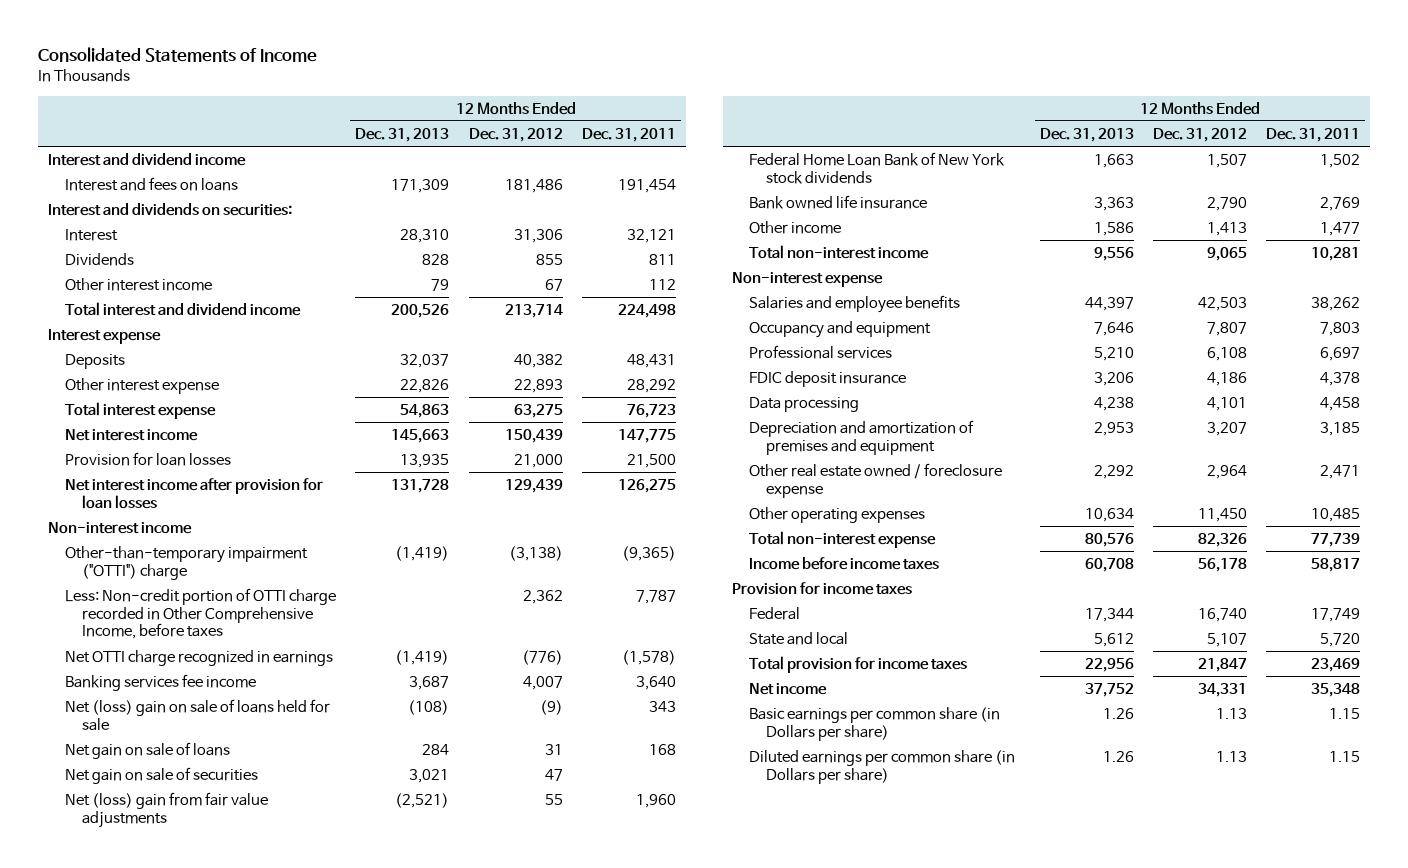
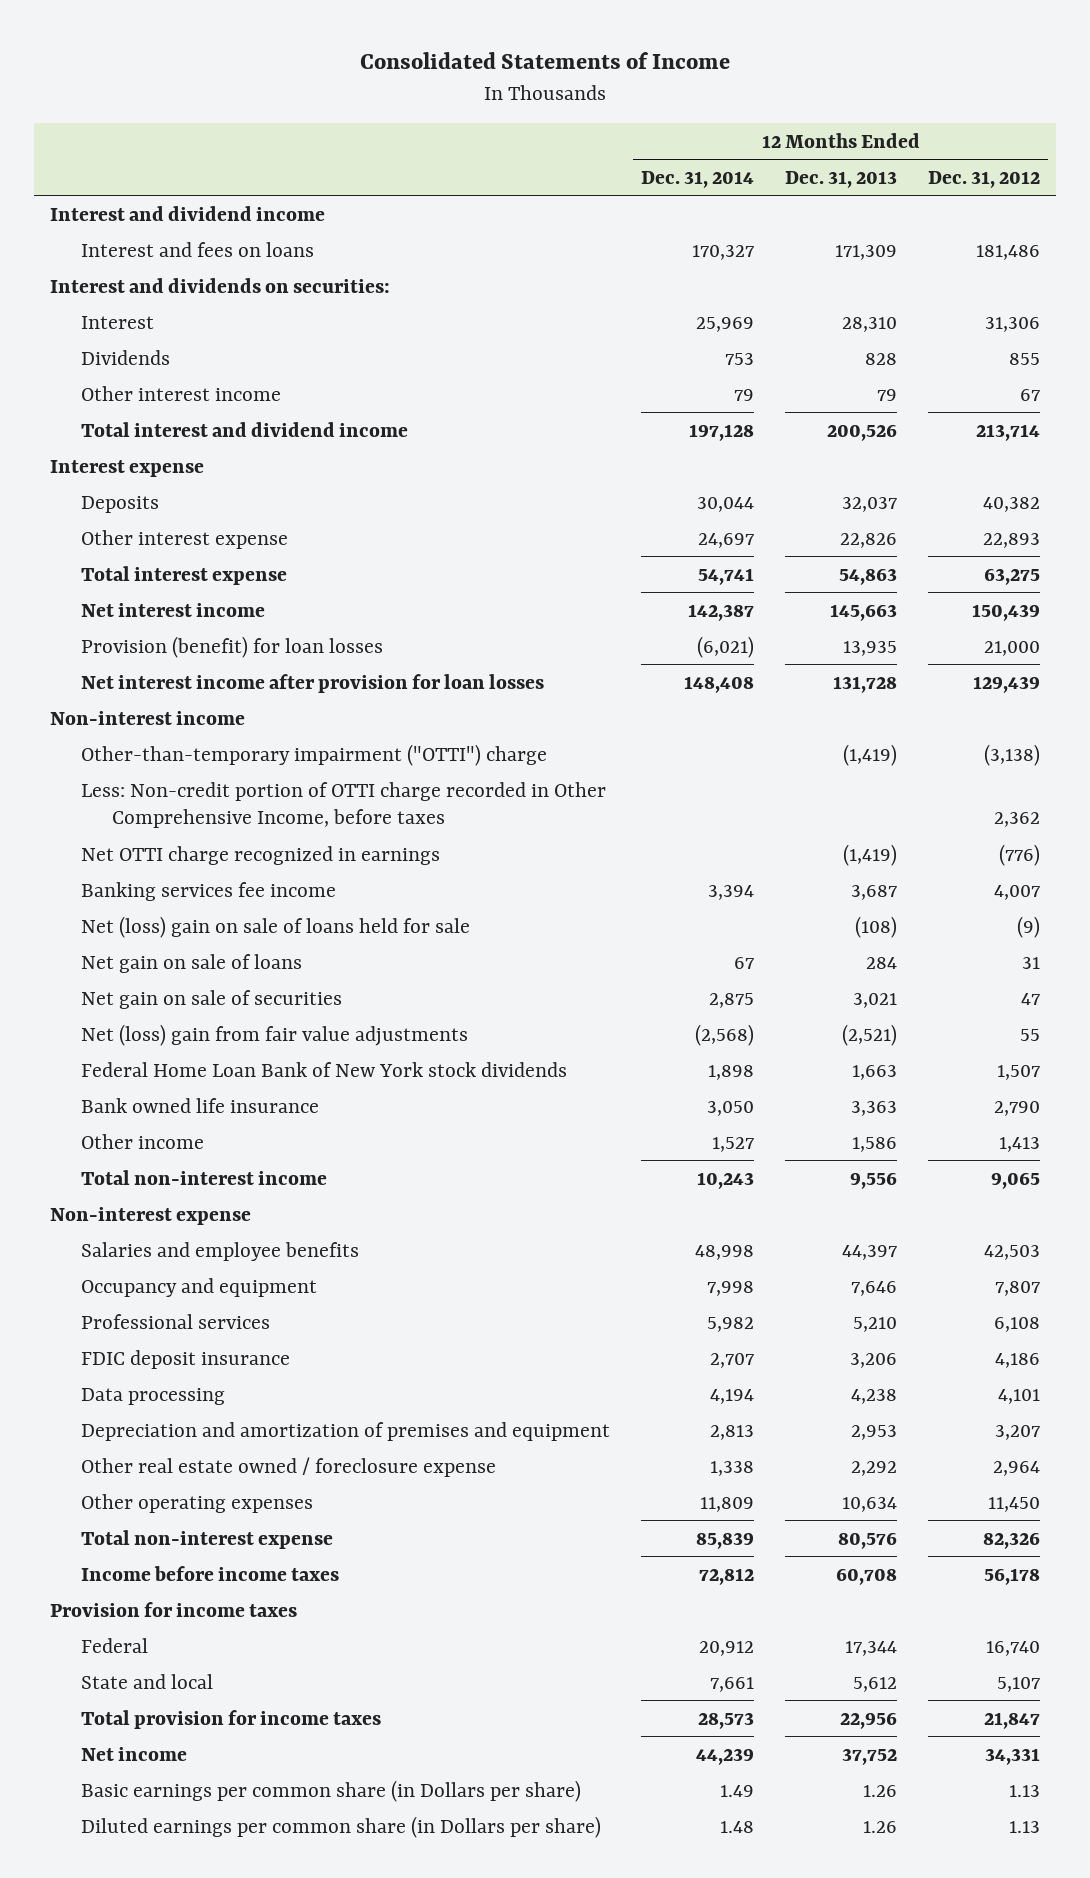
[582,127,677,142] Dec. 31, 2011 -> none
none -> [640,170,754,188] Dec. 31, 2014
[64,451,231,466] Provision for loan losses -> [80,635,383,658] Provision (benefit) for loan losses

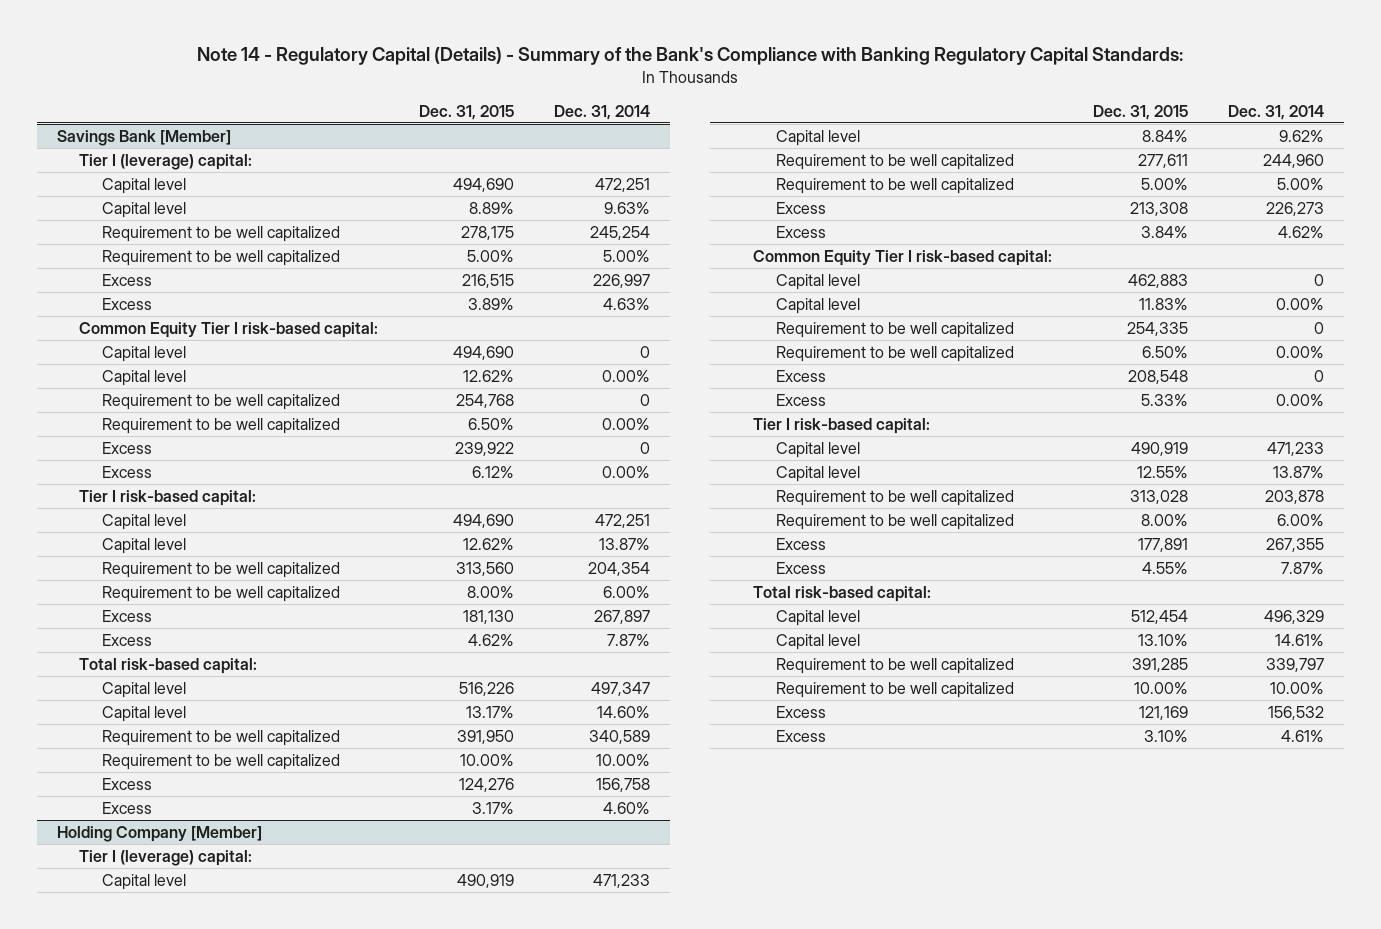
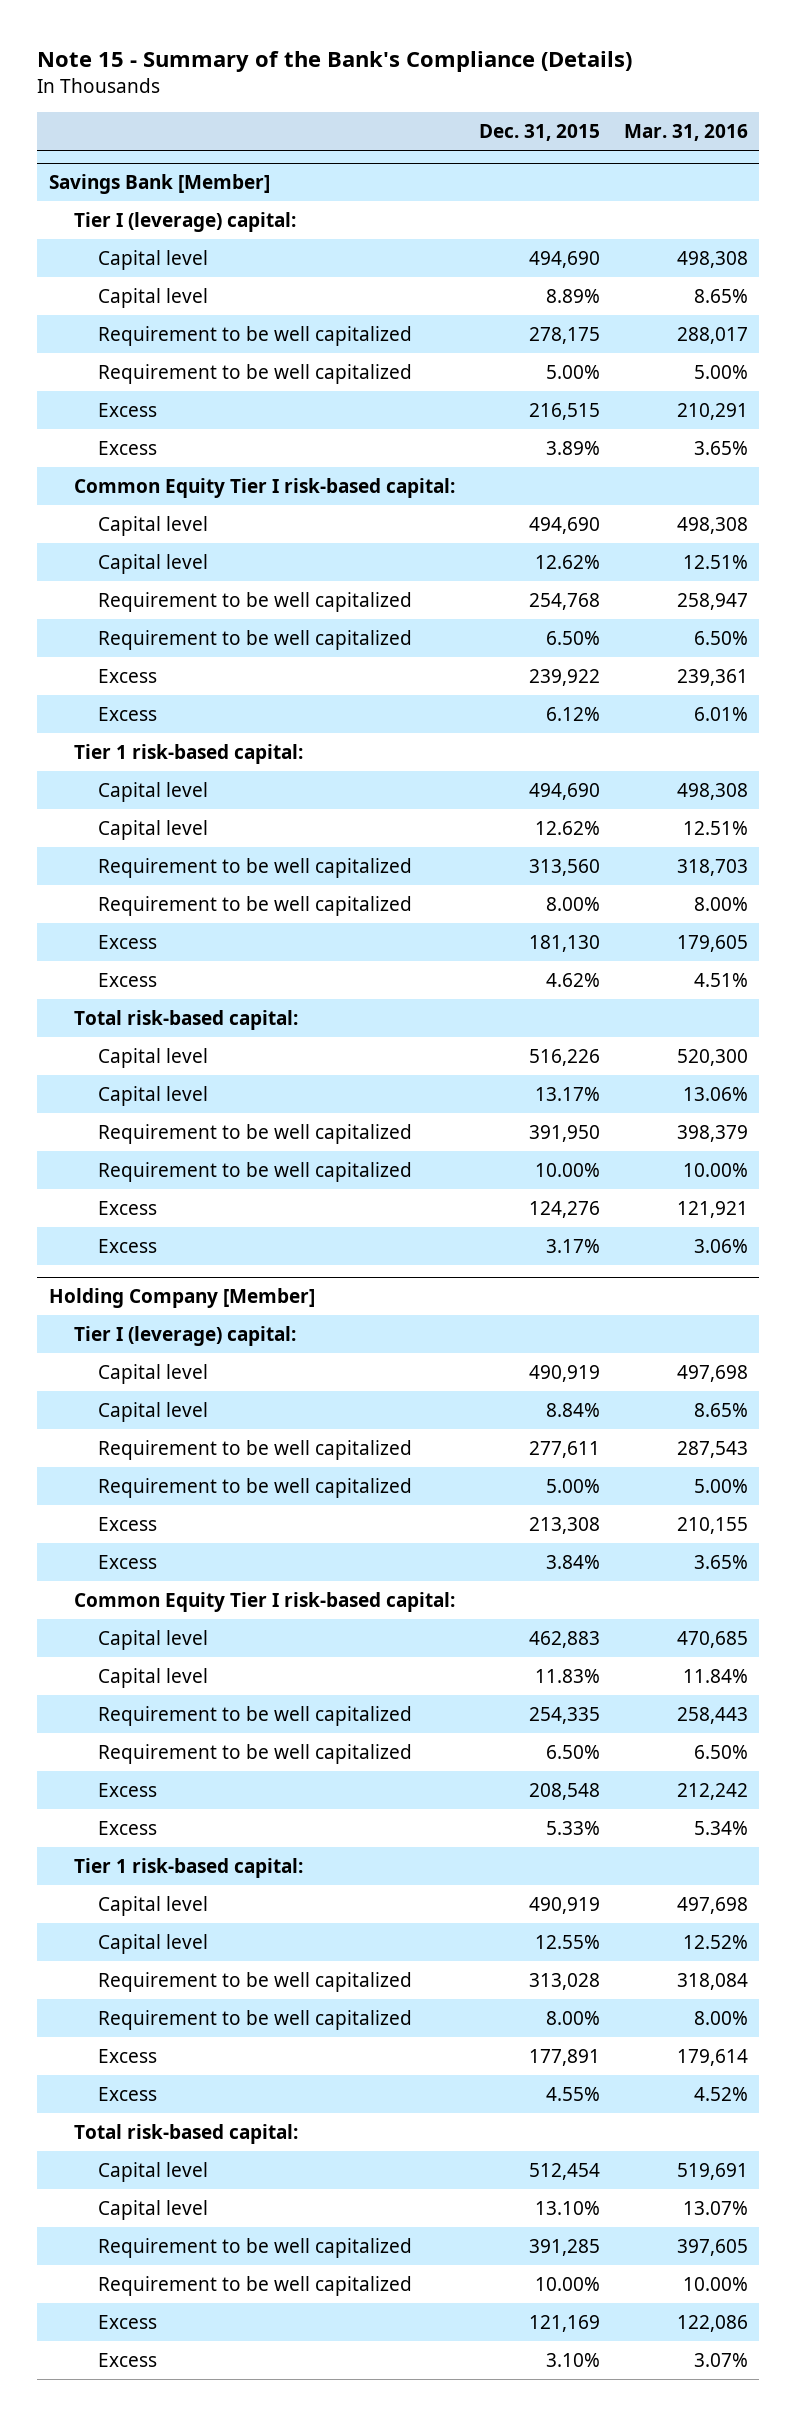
[197,47,1184,66] Note 14 - Regulatory Capital (Details) - Summary of the Bank's Compliance with Banking Regulatory Capital Standards: -> [37,51,633,73] Note 15 - Summary of the Bank's Compliance (Details)
[554,104,651,120] Dec. 31, 2014 -> none
none -> [623,124,748,142] Mar. 31, 2016
[79,489,257,506] Tier I risk-based capital: -> [73,743,303,764] Tier 1 risk-based capital:
[753,417,931,434] Tier I risk-based capital: -> [73,1857,303,1878] Tier 1 risk-based capital:

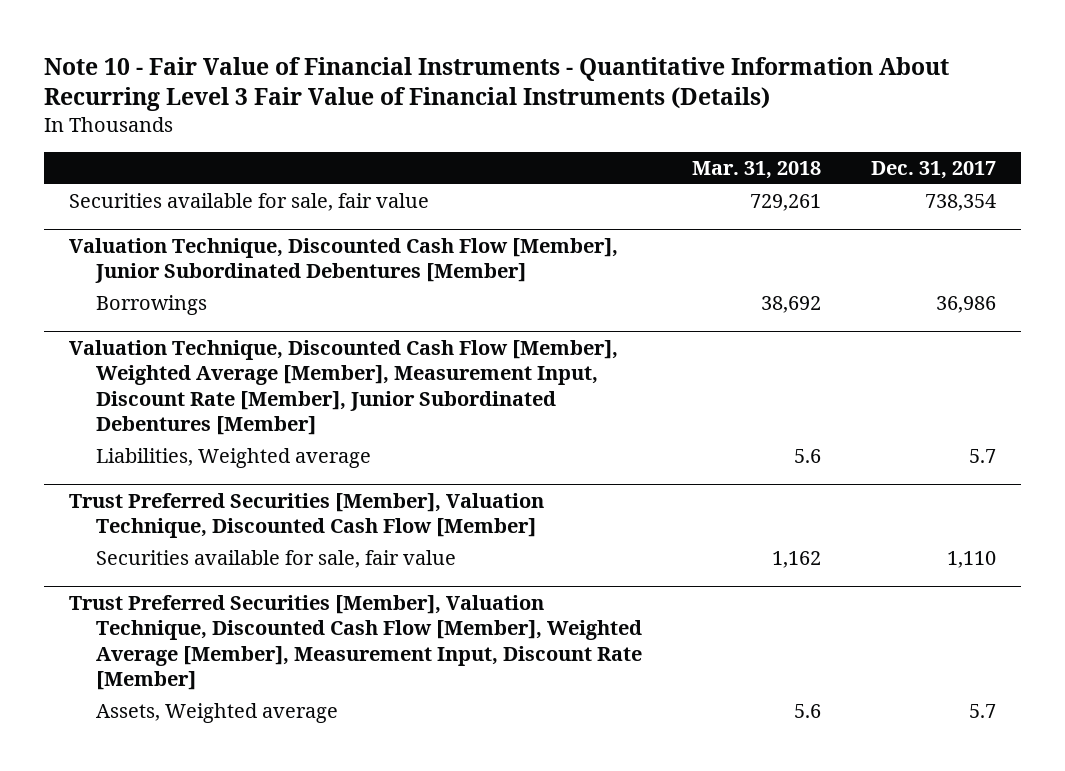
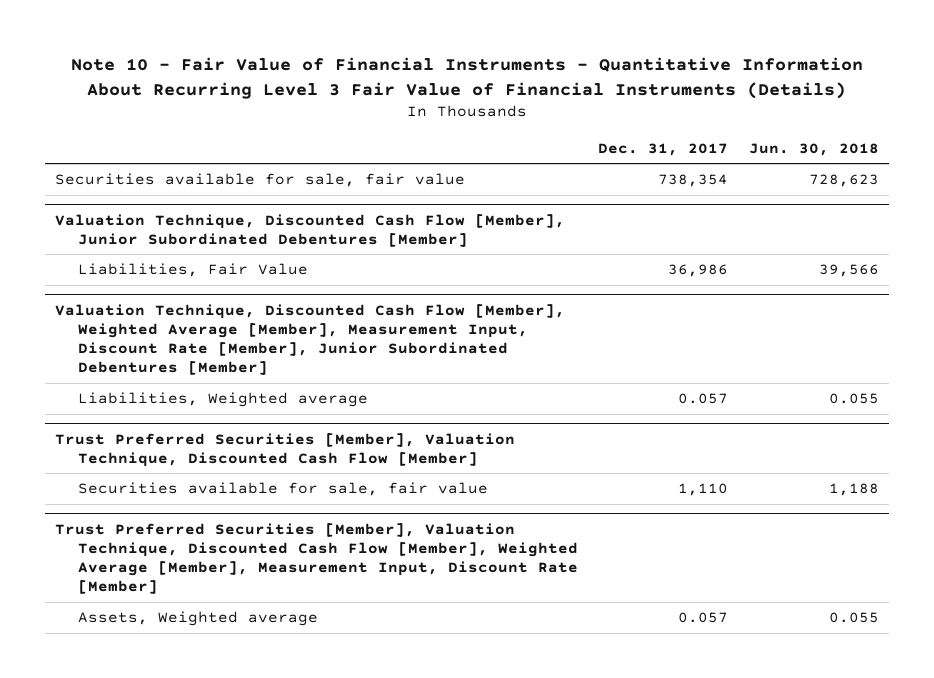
[692,160,822,179] Mar. 31, 2018 -> none
none -> [748,142,879,156] Jun. 30, 2018
[96,294,208,315] Borrowings -> [77,263,308,278] Liabilities, Fair Value
[969,448,997,463] 5.7 -> [678,393,729,405] 0.057
[969,703,997,718] 5.7 -> [678,612,729,624] 0.057

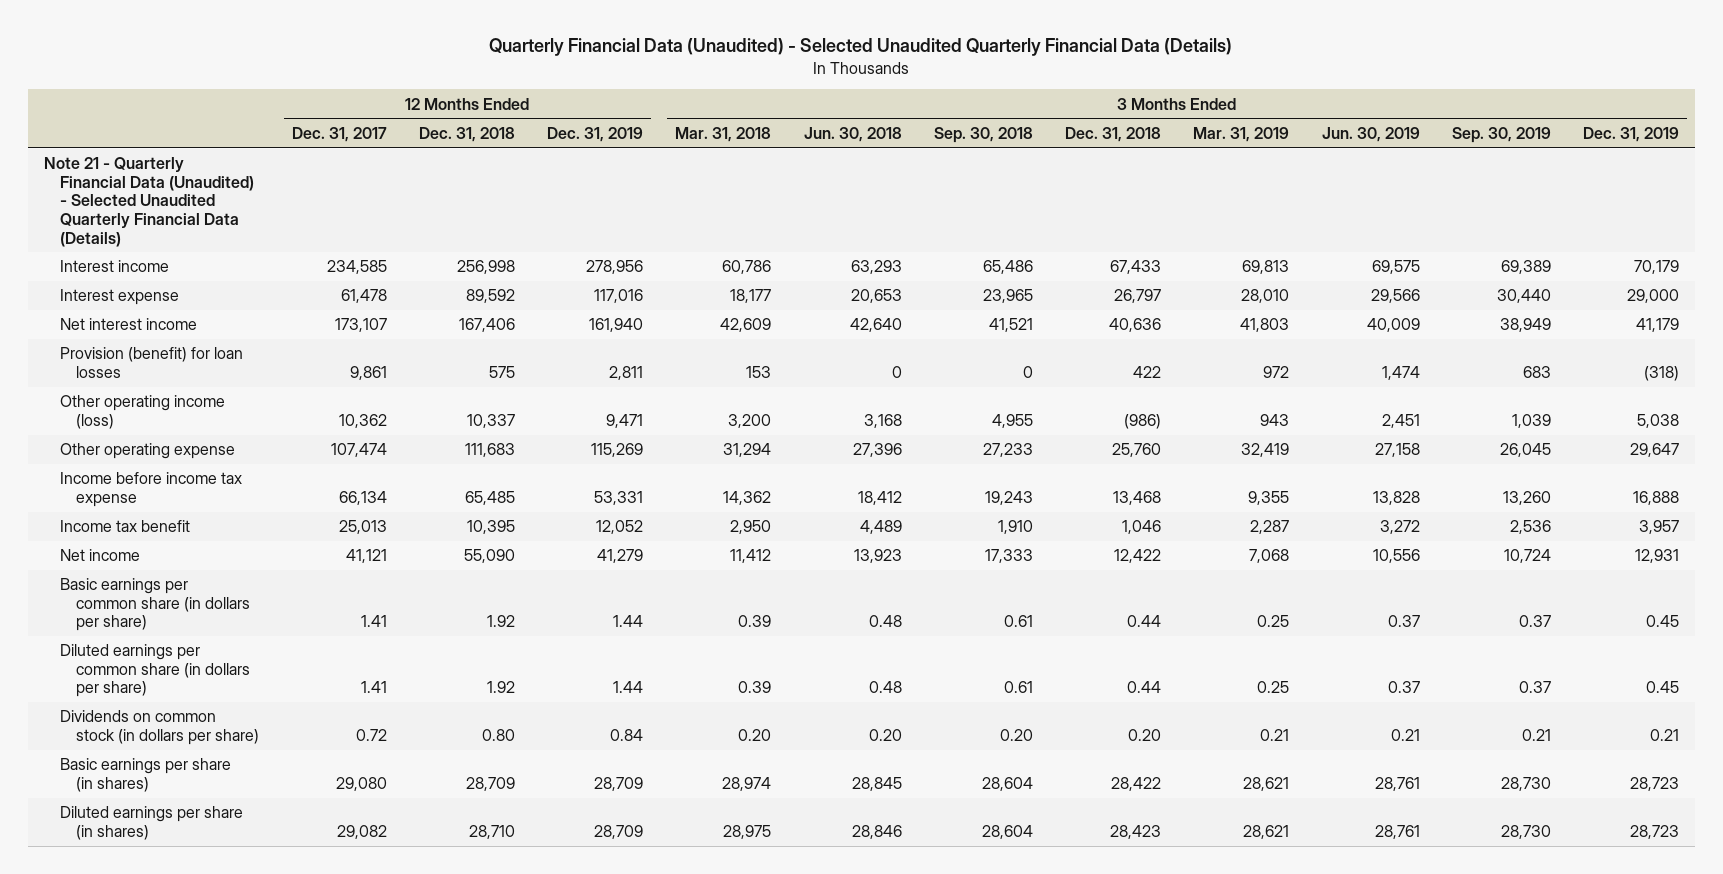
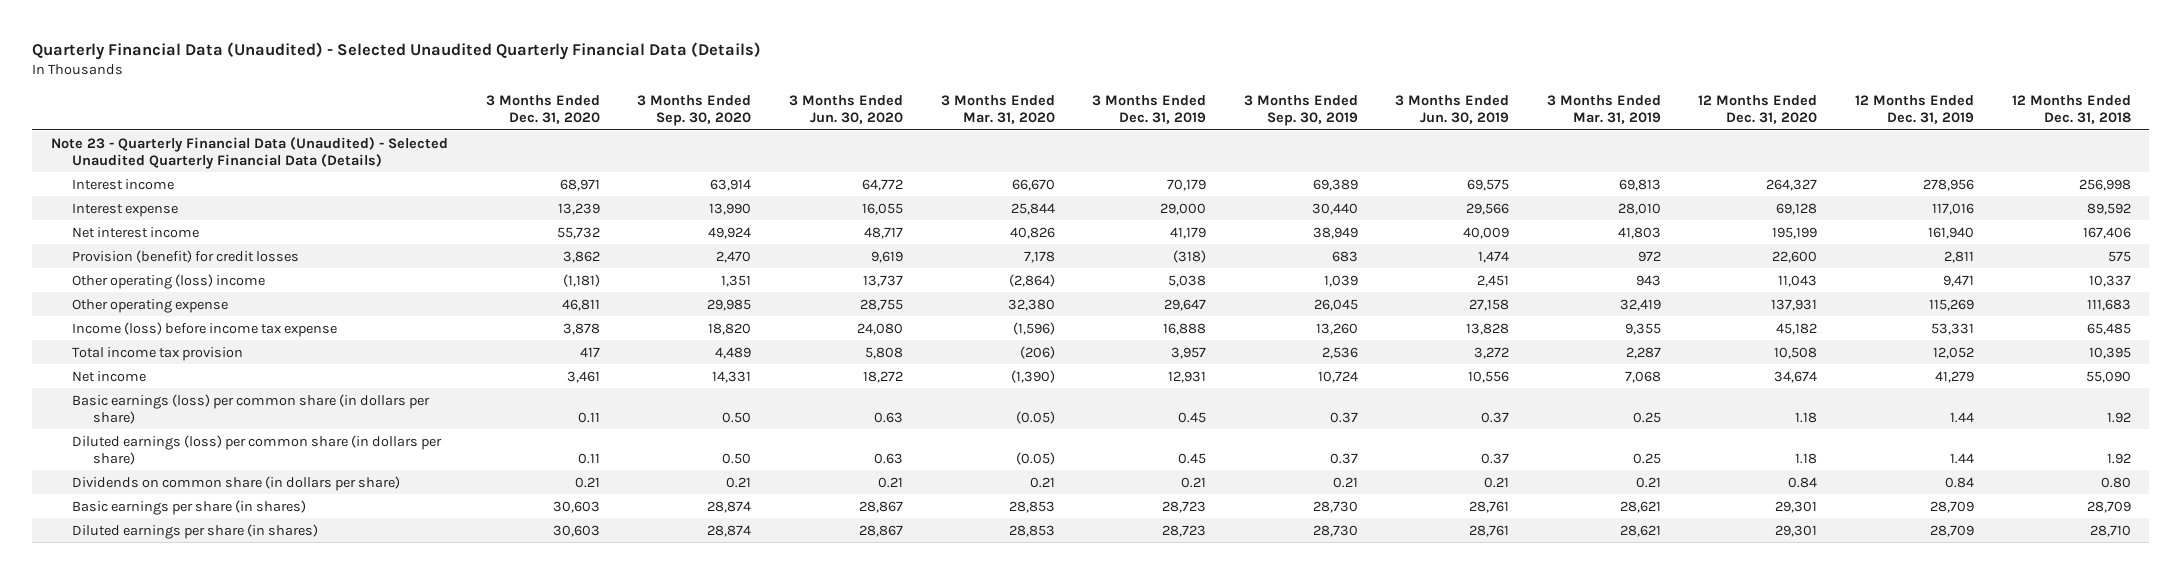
[291,127,387,143] Dec. 31, 2017 -> none
[675,127,772,143] Mar. 31, 2018 -> none
[803,127,902,143] Jun. 30, 2018 -> none
[933,127,1033,144] Sep. 30, 2018 -> none
[1065,127,1162,143] Dec. 31, 2018 -> none
none -> [485,95,600,125] 3 Months Ended Dec. 31, 2020
none -> [637,95,752,127] 3 Months Ended Sep. 30, 2020
none -> [788,95,903,125] 3 Months Ended Jun. 30, 2020
none -> [940,95,1055,125] 3 Months Ended Mar. 31, 2020
none -> [1698,95,1818,125] 12 Months Ended Dec. 31, 2020
[43,157,255,247] Note 21 - Quarterly Financial Data (Unaudited) - Selected Unaudited Quarterly Financial Data (Details) -> [51,136,449,169] Note 23 - Quarterly Financial Data (Unaudited) - Selected Unaudited Quarterly Financial Data (Details)
[60,347,244,378] Provision (benefit) for loan losses -> [71,249,299,263] Provision (benefit) for credit losses
[60,395,226,429] Other operating income (loss) -> [71,273,265,289] Other operating (loss) income
[60,472,243,507] Income before income tax expense -> [71,321,337,337] Income (loss) before income tax expense
[60,520,191,533] Income tax benefit -> [71,346,243,361] Total income tax provision
[60,578,251,632] Basic earnings per common share (in dollars per share) -> [71,393,430,424] Basic earnings (loss) per common share (in dollars per share)
[60,644,251,698] Diluted earnings per common share (in dollars per share) -> [71,434,442,465] Diluted earnings (loss) per common share (in dollars per share)
[60,710,260,745] Dividends on common stock (in dollars per share) -> [71,475,400,491] Dividends on common share (in dollars per share)

